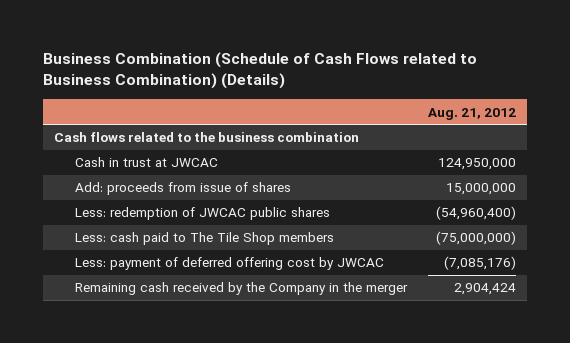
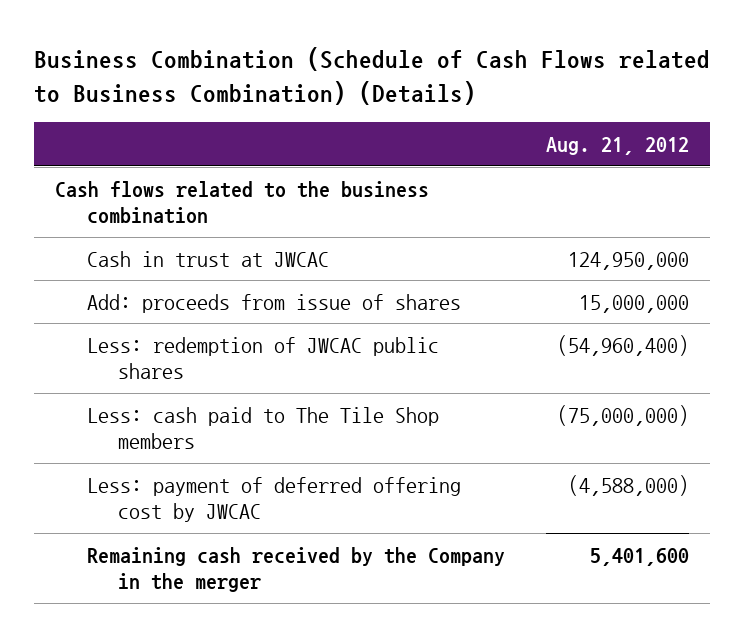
[444,256,517,271] (7,085,176) -> [568,474,690,496] (4,588,000)
[454,283,517,296] 2,904,424 -> [590,547,690,566] 5,401,600

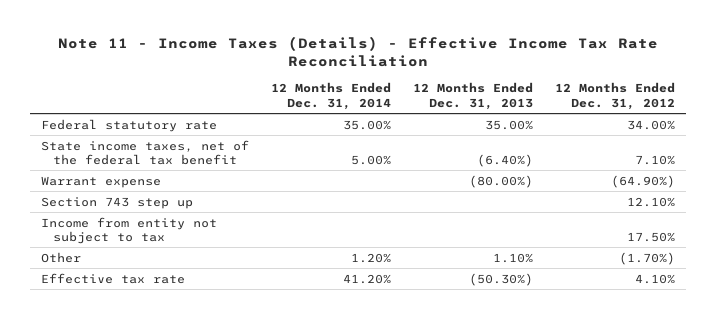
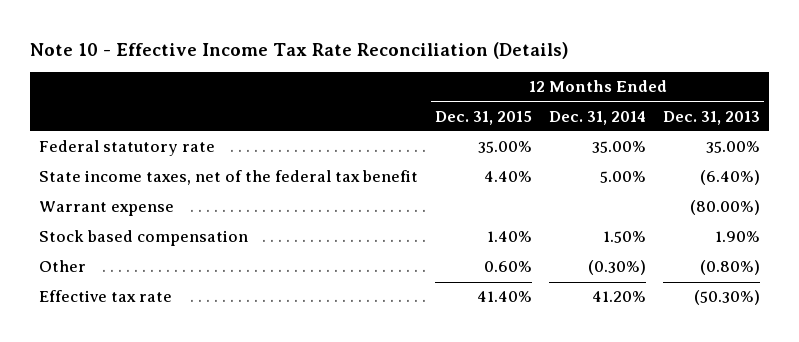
[57,36,658,68] Note 11 - Income Taxes (Details) - Effective Income Tax Rate Reconciliation -> [30,41,570,59] Note 10 - Effective Income Tax Rate Reconciliation (Details)
[554,82,675,110] 12 Months Ended Dec. 31, 2012 -> none
none -> [434,110,532,125] Dec. 31, 2015
[41,196,194,209] Section 743 step up -> none
[41,216,218,244] Income from entity not subject to tax -> none
none -> [38,230,248,247] Stock based compensation
[351,252,392,263] 1.20% -> [588,260,647,276] (0.30%)
[492,252,533,263] 1.10% -> [700,260,761,276] (0.80%)

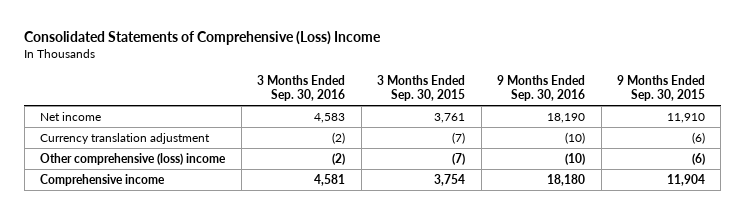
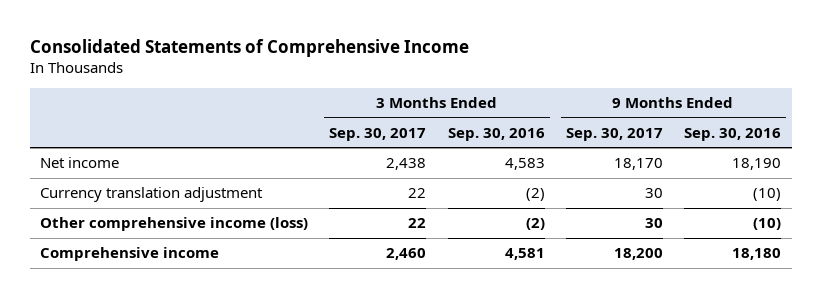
[24,31,382,46] Consolidated Statements of Comprehensive (Loss) Income -> [29,38,469,57] Consolidated Statements of Comprehensive Income
[377,74,466,102] 3 Months Ended Sep. 30, 2015 -> none
[616,74,705,102] 9 Months Ended Sep. 30, 2015 -> none
none -> [329,127,427,141] Sep. 30, 2017
none -> [565,127,663,141] Sep. 30, 2017
[40,152,227,165] Other comprehensive (loss) income -> [40,217,309,232] Other comprehensive income (loss)

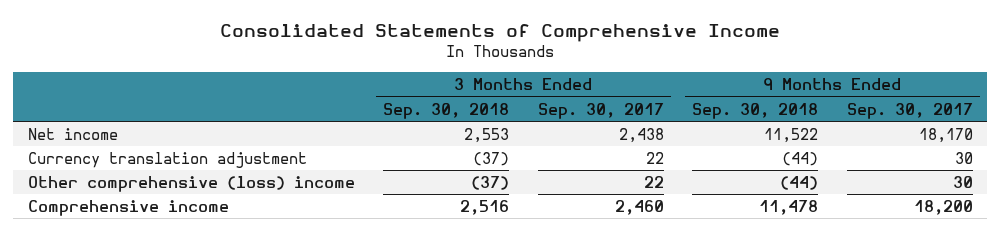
[447,127,545,141] Sep. 30, 2016 -> none
[684,127,782,141] Sep. 30, 2016 -> none
none -> [383,102,510,119] Sep. 30, 2018
none -> [692,102,819,119] Sep. 30, 2018
[40,217,309,232] Other comprehensive income (loss) -> [27,175,355,192] Other comprehensive (loss) income

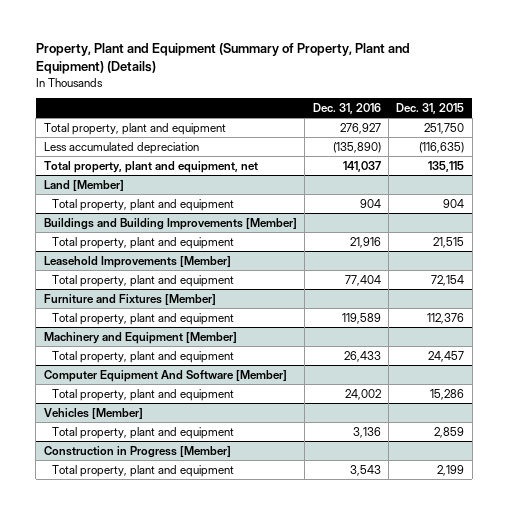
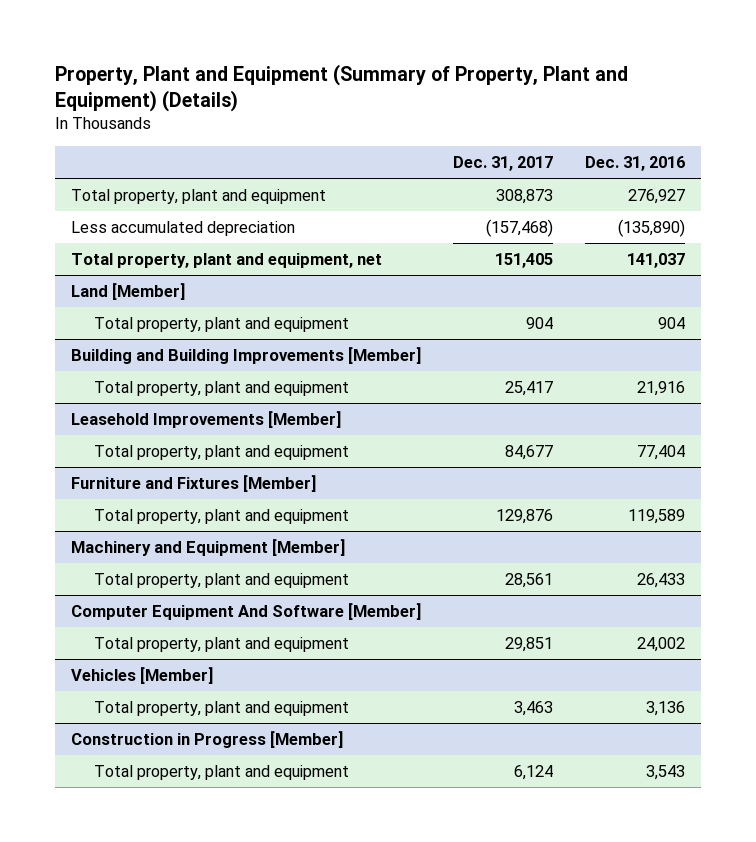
[396,102,465,114] Dec. 31, 2015 -> none
none -> [453,156,554,172] Dec. 31, 2017
[43,217,297,230] Buildings and Building Improvements [Member] -> [70,347,422,365] Building and Building Improvements [Member]

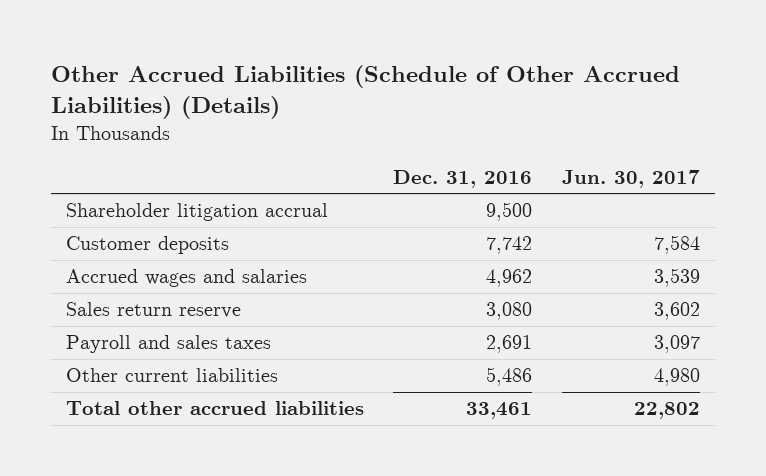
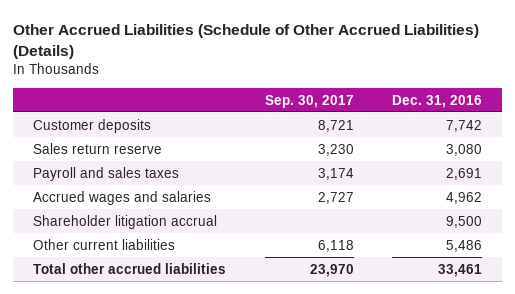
[561,169,700,188] Jun. 30, 2017 -> none
none -> [264,94,354,108] Sep. 30, 2017
[65,269,307,288] Accrued wages and salaries -> [32,190,211,205] Accrued wages and salaries
[65,203,328,222] Shareholder litigation accrual -> [32,214,217,229] Shareholder litigation accrual

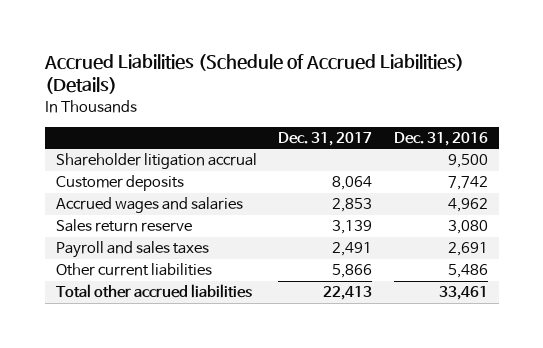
[13,23,480,59] Other Accrued Liabilities (Schedule of Other Accrued Liabilities) (Details) -> [43,54,464,95] Accrued Liabilities (Schedule of Accrued Liabilities) (Details)
[264,94,354,108] Sep. 30, 2017 -> none
none -> [278,132,373,147] Dec. 31, 2017
[32,214,217,229] Shareholder litigation accrual -> [55,153,257,170] Shareholder litigation accrual
[32,190,211,205] Accrued wages and salaries -> [55,197,243,214] Accrued wages and salaries

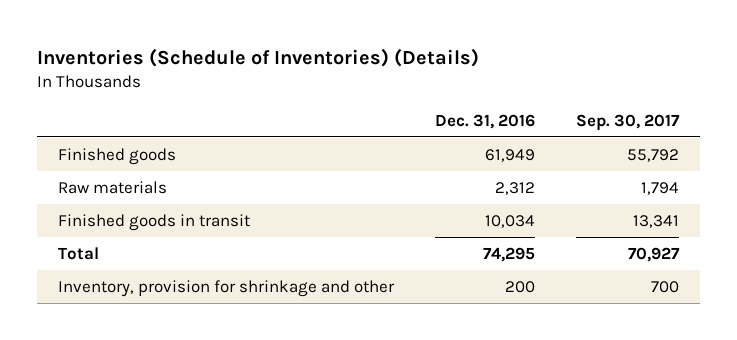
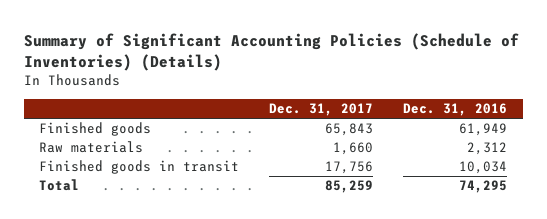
[36,47,479,67] Inventories (Schedule of Inventories) (Details) -> [24,32,520,71] Summary of Significant Accounting Policies (Schedule of Inventories) (Details)
[576,113,681,131] Sep. 30, 2017 -> none
none -> [269,103,374,117] Dec. 31, 2017
[57,279,395,297] Inventory, provision for shrinkage and other -> none

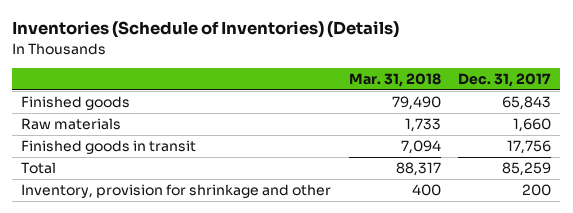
[24,32,520,71] Summary of Significant Accounting Policies (Schedule of Inventories) (Details) -> [12,21,400,39] Inventories (Schedule of Inventories) (Details)
[403,103,508,117] Dec. 31, 2016 -> none
none -> [348,72,441,87] Mar. 31, 2018
none -> [21,184,332,199] Inventory, provision for shrinkage and other

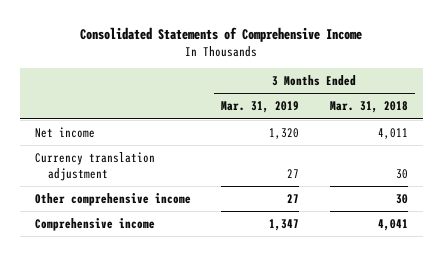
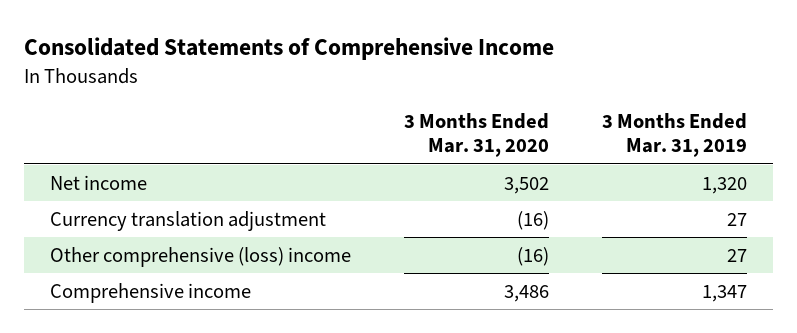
[329,101,408,114] Mar. 31, 2018 -> none
none -> [403,113,549,158] 3 Months Ended Mar. 31, 2020
[35,193,192,207] Other comprehensive income -> [50,246,352,267] Other comprehensive (loss) income

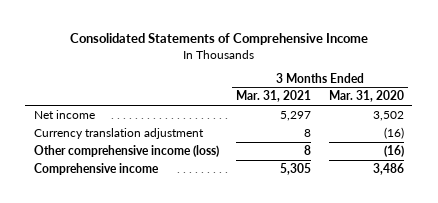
[601,113,747,158] 3 Months Ended Mar. 31, 2019 -> none
none -> [236,90,312,103] Mar. 31, 2021
[50,246,352,267] Other comprehensive (loss) income -> [34,144,220,157] Other comprehensive income (loss)

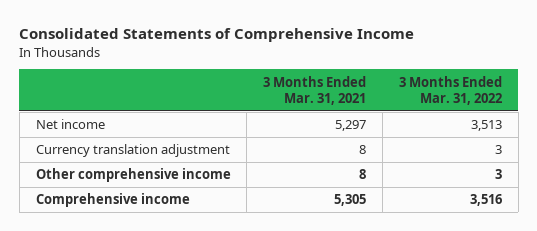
[328,90,404,103] Mar. 31, 2020 -> none
none -> [398,75,502,105] 3 Months Ended Mar. 31, 2022
[34,144,220,157] Other comprehensive income (loss) -> [35,168,231,183] Other comprehensive income

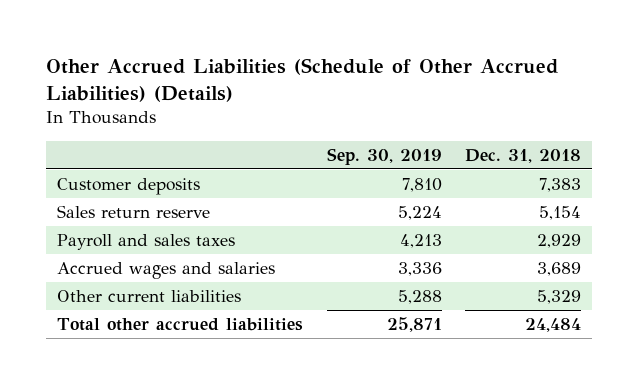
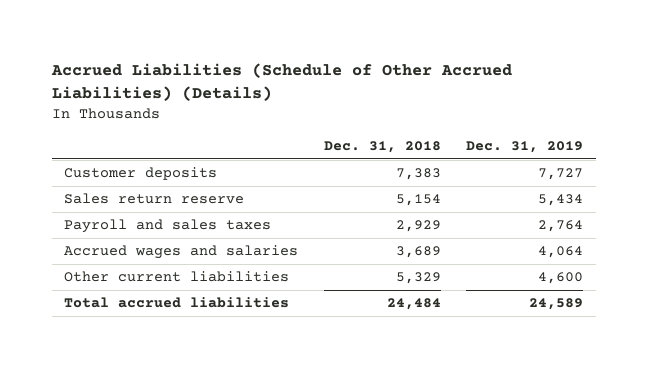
[45,57,558,102] Other Accrued Liabilities (Schedule of Other Accrued Liabilities) (Details) -> [50,62,512,102] Accrued Liabilities (Schedule of Other Accrued Liabilities) (Details)
[326,147,442,165] Sep. 30, 2019 -> none
none -> [466,141,584,154] Dec. 31, 2019
[57,317,304,331] Total other accrued liabilities -> [64,297,290,309] Total accrued liabilities

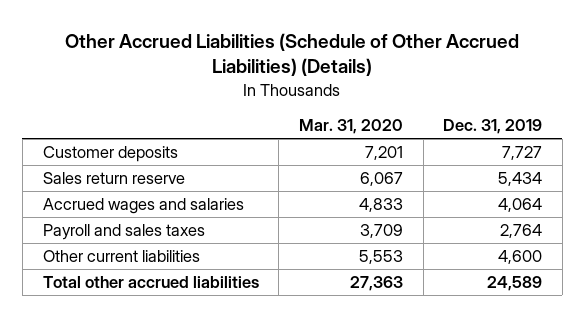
[50,62,512,102] Accrued Liabilities (Schedule of Other Accrued Liabilities) (Details) -> [65,32,520,77] Other Accrued Liabilities (Schedule of Other Accrued Liabilities) (Details)
[323,141,441,154] Dec. 31, 2018 -> none
none -> [298,119,403,135] Mar. 31, 2020
[64,219,272,234] Payroll and sales taxes -> [42,224,205,241] Payroll and sales taxes
[64,297,290,309] Total accrued liabilities -> [42,276,259,289] Total other accrued liabilities

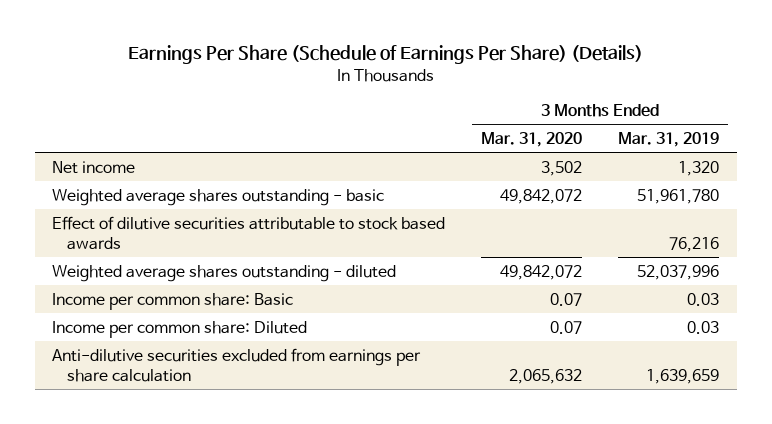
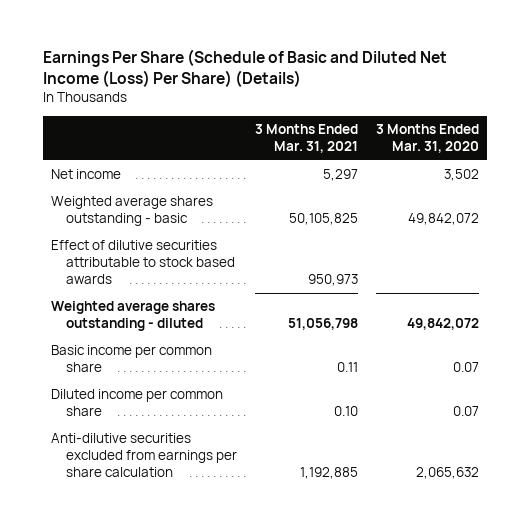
[127,45,643,65] Earnings Per Share (Schedule of Earnings Per Share) (Details) -> [42,49,447,88] Earnings Per Share (Schedule of Basic and Diluted Net Income (Loss) Per Share) (Details)
[618,131,720,147] Mar. 31, 2019 -> none
none -> [254,124,358,154] 3 Months Ended Mar. 31, 2021
[52,292,294,310] Income per common share: Basic -> [51,345,213,373] Basic income per common share
[52,320,308,338] Income per common share: Diluted -> [51,389,224,417] Diluted income per common share

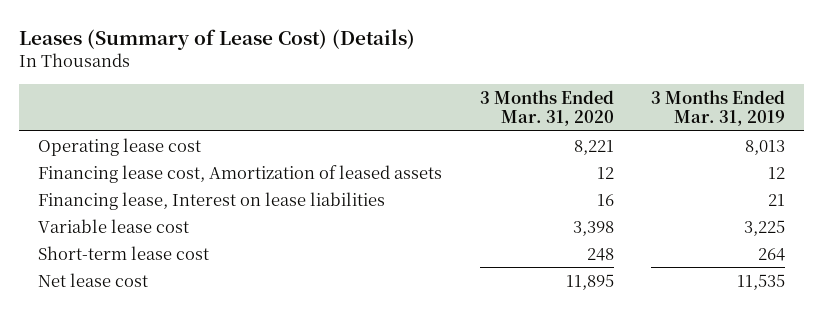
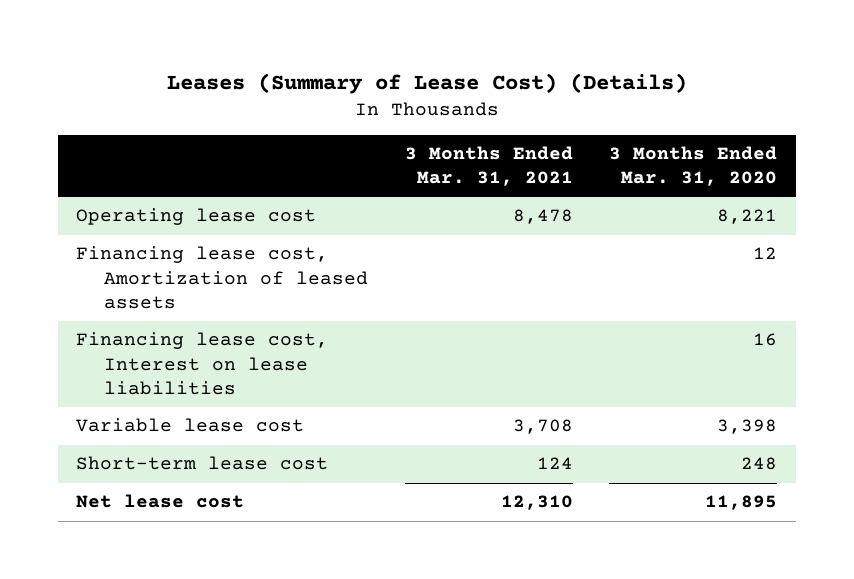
[651,89,786,127] 3 Months Ended Mar. 31, 2019 -> none
none -> [404,146,573,187] 3 Months Ended Mar. 31, 2021
[37,191,385,210] Financing lease, Interest on lease liabilities -> [76,332,329,395] Financing lease cost, Interest on lease liabilities

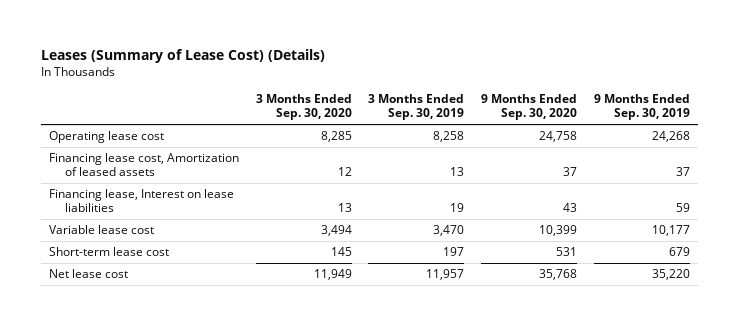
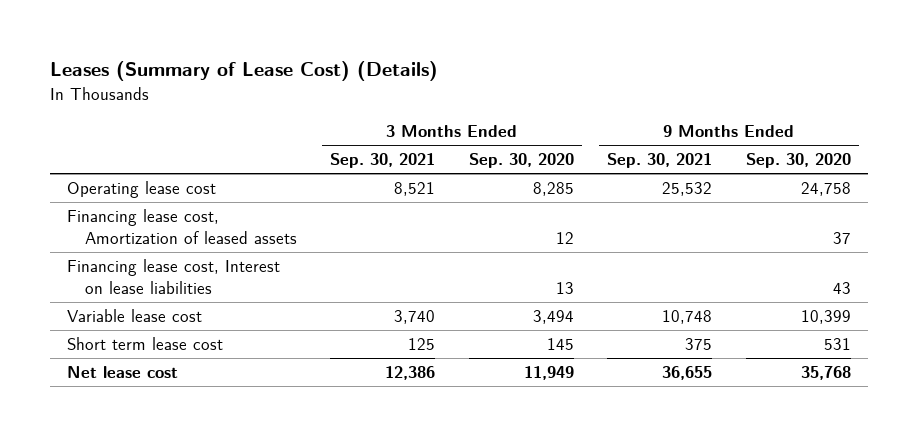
[368,94,465,121] 3 Months Ended Sep. 30, 2019 -> none
[593,94,690,121] 9 Months Ended Sep. 30, 2019 -> none
none -> [330,153,436,169] Sep. 30, 2021
none -> [607,153,713,169] Sep. 30, 2021
[49,189,235,213] Financing lease, Interest on lease liabilities -> [66,259,280,295] Financing lease cost, Interest on lease liabilities
[49,247,170,257] Short-term lease cost -> [66,337,223,351] Short term lease cost

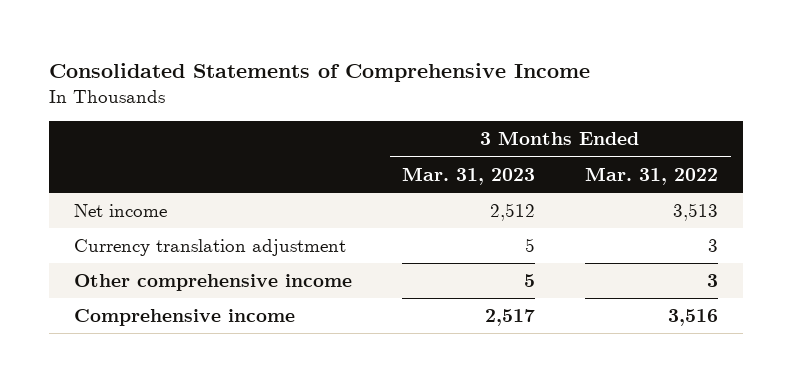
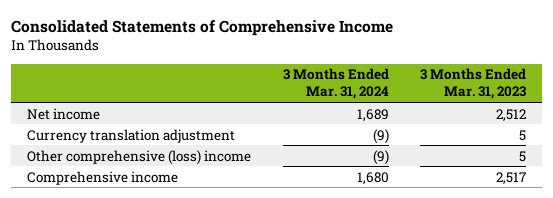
[585,166,719,185] Mar. 31, 2022 -> none
none -> [282,68,389,100] 3 Months Ended Mar. 31, 2024
[74,274,353,292] Other comprehensive income -> [26,149,251,165] Other comprehensive (loss) income

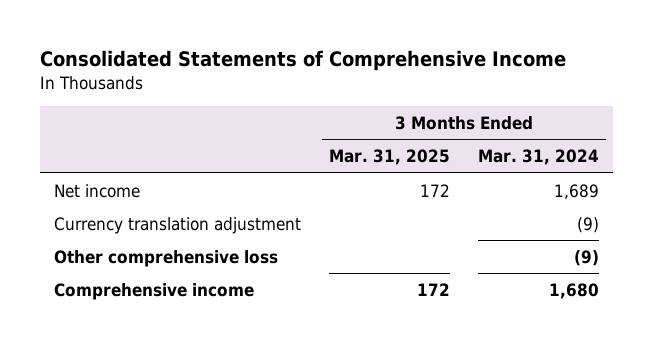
[420,68,527,100] 3 Months Ended Mar. 31, 2023 -> none
none -> [328,149,450,166] Mar. 31, 2025
[26,149,251,165] Other comprehensive (loss) income -> [53,249,278,267] Other comprehensive loss

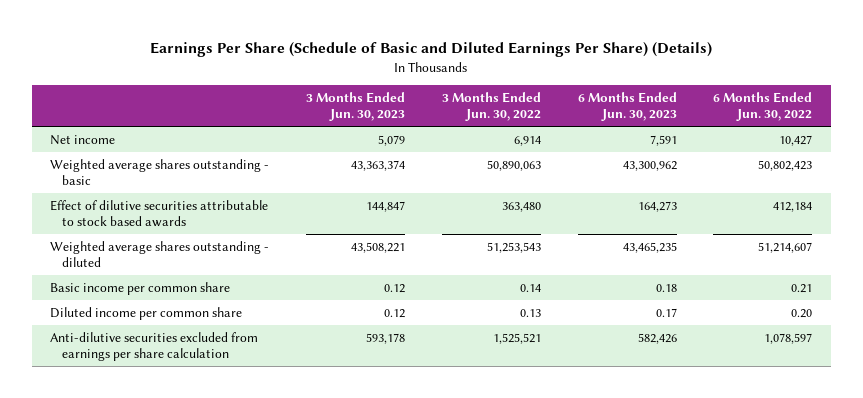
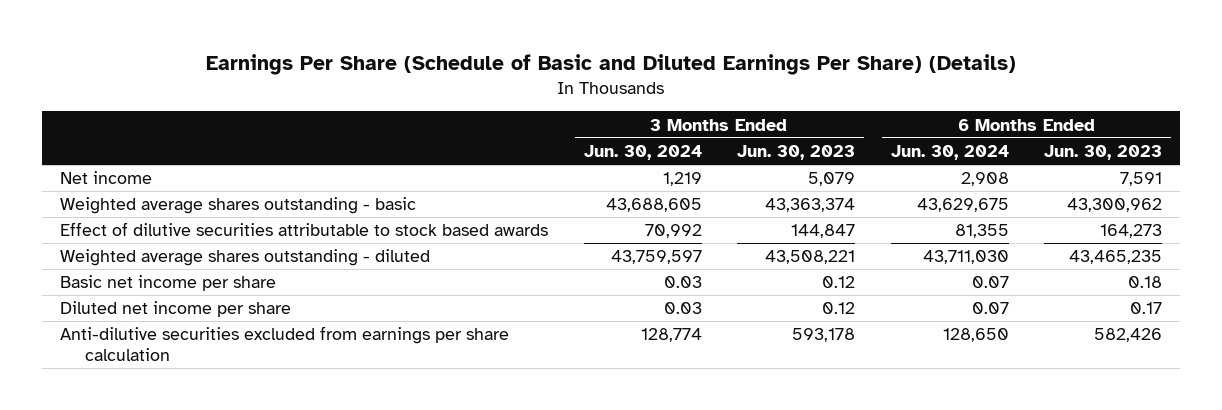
[441,92,541,122] 3 Months Ended Jun. 30, 2022 -> none
[713,92,813,122] 6 Months Ended Jun. 30, 2022 -> none
none -> [583,144,702,160] Jun. 30, 2024
none -> [890,144,1009,160] Jun. 30, 2024
[50,281,231,295] Basic income per common share -> [60,275,277,292] Basic net income per share
[50,306,243,320] Diluted income per common share -> [60,301,292,318] Diluted net income per share

